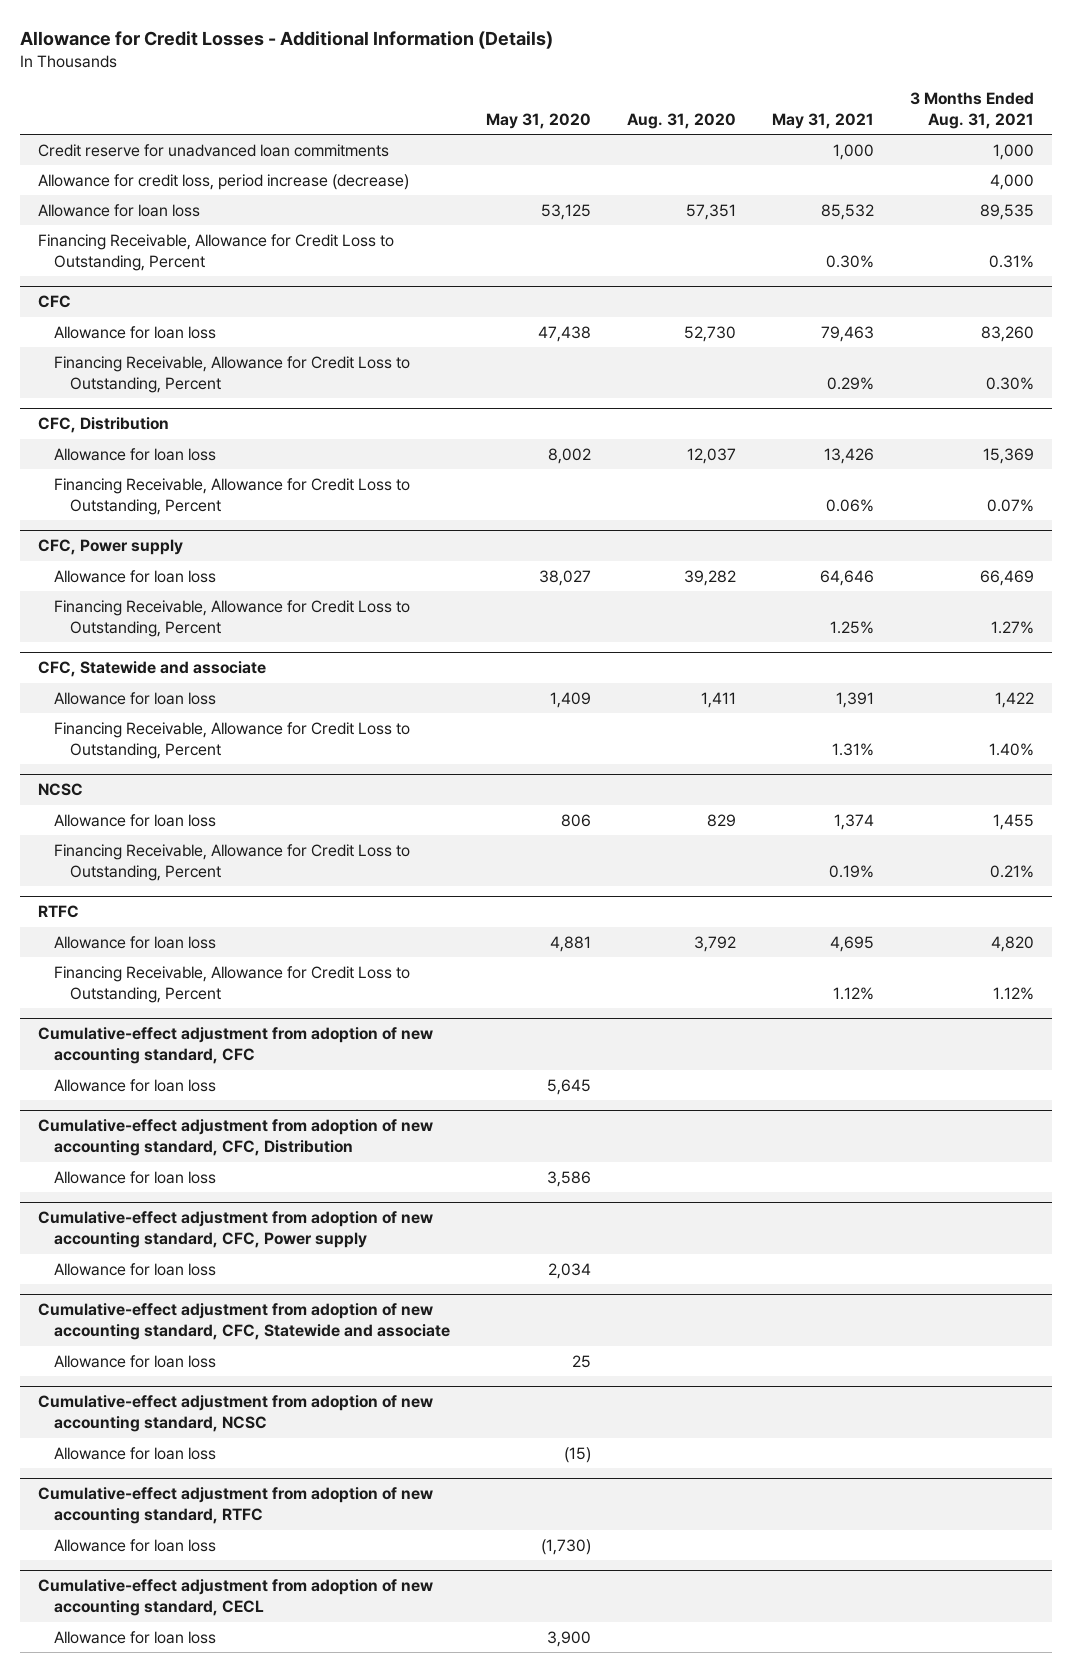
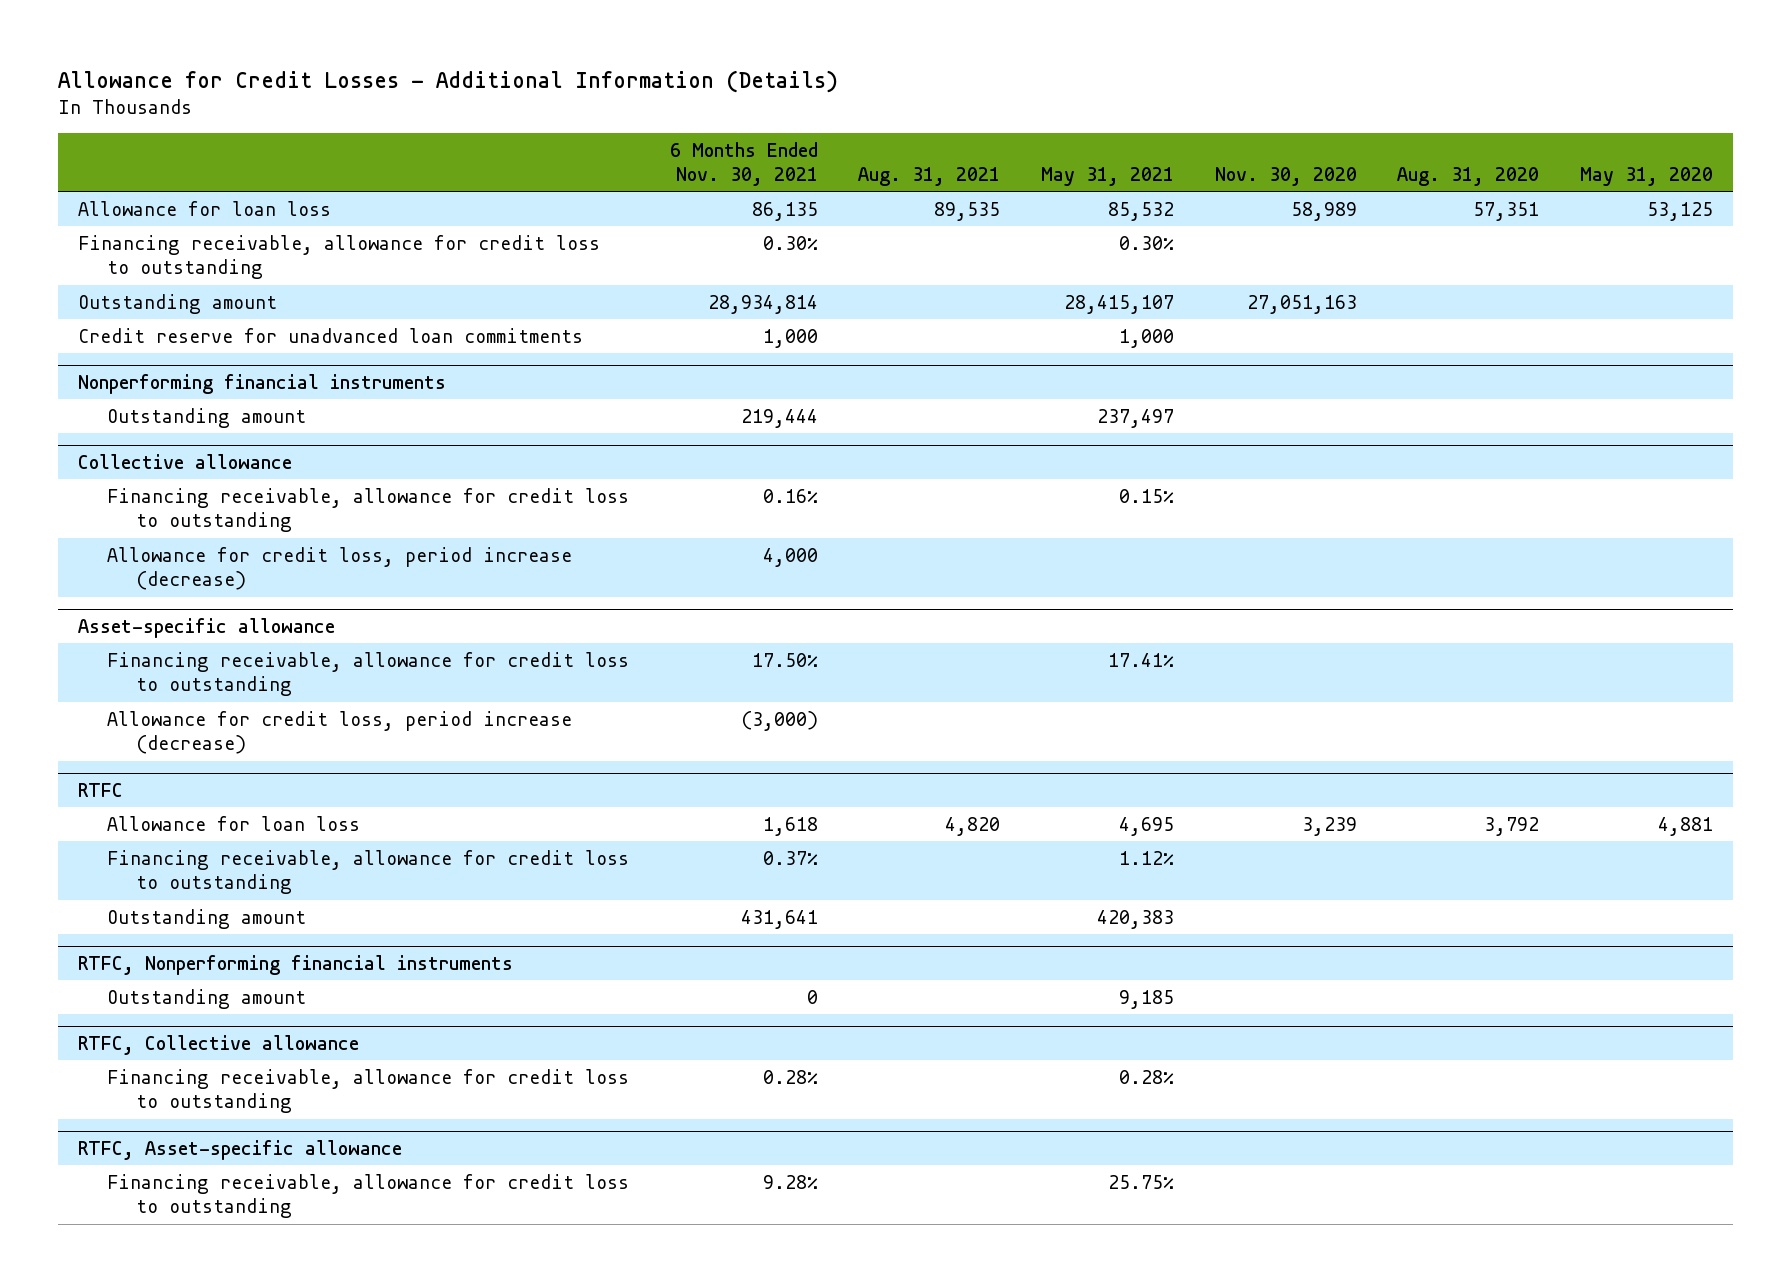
[910,92,1035,129] 3 Months Ended Aug. 31, 2021 -> none
none -> [669,141,818,187] 6 Months Ended Nov. 30, 2021
none -> [858,167,1001,187] Aug. 31, 2021
none -> [1214,167,1357,187] Nov. 30, 2020
[38,203,201,217] Allowance for loan loss -> [77,200,331,216] Allowance for loan loss
none -> [77,234,600,280] Financing receivable, allowance for credit loss to outstanding
none -> [77,293,277,314] Outstanding amount
none -> [77,373,446,394] Nonperforming financial instruments
none -> [106,407,306,428] Outstanding amount
none -> [77,453,292,469] Collective allowance
none -> [106,487,629,533] Financing receivable, allowance for credit loss to outstanding
[38,295,72,309] CFC -> none
[54,325,217,339] Allowance for loan loss -> none
[54,355,411,393] Financing Receivable, Allowance for Credit Loss to Outstanding, Percent -> none
[38,417,170,434] CFC, Distribution -> none
[54,447,217,461] Allowance for loan loss -> none
[54,477,411,515] Financing Receivable, Allowance for Credit Loss to Outstanding, Percent -> none
[38,539,184,556] CFC, Power supply -> none
[54,569,217,583] Allowance for loan loss -> none
[54,599,411,637] Financing Receivable, Allowance for Credit Loss to Outstanding, Percent -> none
[38,661,267,678] CFC, Statewide and associate -> none
[54,691,217,705] Allowance for loan loss -> none
[54,721,411,759] Financing Receivable, Allowance for Credit Loss to Outstanding, Percent -> none
[38,783,84,797] NCSC -> none
[54,813,217,827] Allowance for loan loss -> none
[54,843,411,881] Financing Receivable, Allowance for Credit Loss to Outstanding, Percent -> none
none -> [77,617,335,638] Asset-specific allowance
[38,233,395,271] Financing Receivable, Allowance for Credit Loss to Outstanding, Percent -> [106,651,629,697] Financing receivable, allowance for credit loss to outstanding
[826,254,875,268] 0.30% -> [1108,652,1175,667] 17.41%
none -> [106,710,572,755] Allowance for credit loss, period increase (decrease)
[38,1027,434,1065] Cumulative-effect adjustment from adoption of new accounting standard, CFC -> none
[54,1078,217,1092] Allowance for loan loss -> none
[38,1119,434,1157] Cumulative-effect adjustment from adoption of new accounting standard, CFC, Distribution -> none
[54,1170,217,1184] Allowance for loan loss -> none
[38,1211,434,1249] Cumulative-effect adjustment from adoption of new accounting standard, CFC, Power supply -> none
[54,1262,217,1276] Allowance for loan loss -> none
[38,1303,451,1341] Cumulative-effect adjustment from adoption of new accounting standard, CFC, Statewide and associate -> none
[54,1354,217,1368] Allowance for loan loss -> none
[38,1395,434,1433] Cumulative-effect adjustment from adoption of new accounting standard, NCSC -> none
[54,1446,217,1460] Allowance for loan loss -> none
[38,1487,434,1525] Cumulative-effect adjustment from adoption of new accounting standard, RTFC -> none
[54,1538,217,1552] Allowance for loan loss -> none
[38,1579,434,1617] Cumulative-effect adjustment from adoption of new accounting standard, CECL -> none
[54,1630,217,1644] Allowance for loan loss -> none
[54,965,411,1003] Financing Receivable, Allowance for Credit Loss to Outstanding, Percent -> [106,849,629,895] Financing receivable, allowance for credit loss to outstanding
none -> [106,908,306,929] Outstanding amount
none -> [77,954,513,975] RTFC, Nonperforming financial instruments
none -> [106,988,306,1009] Outstanding amount
none -> [77,1034,359,1055] RTFC, Collective allowance
none -> [106,1068,629,1114] Financing receivable, allowance for credit loss to outstanding
none -> [77,1139,402,1160] RTFC, Asset-specific allowance
none -> [106,1173,629,1219] Financing receivable, allowance for credit loss to outstanding

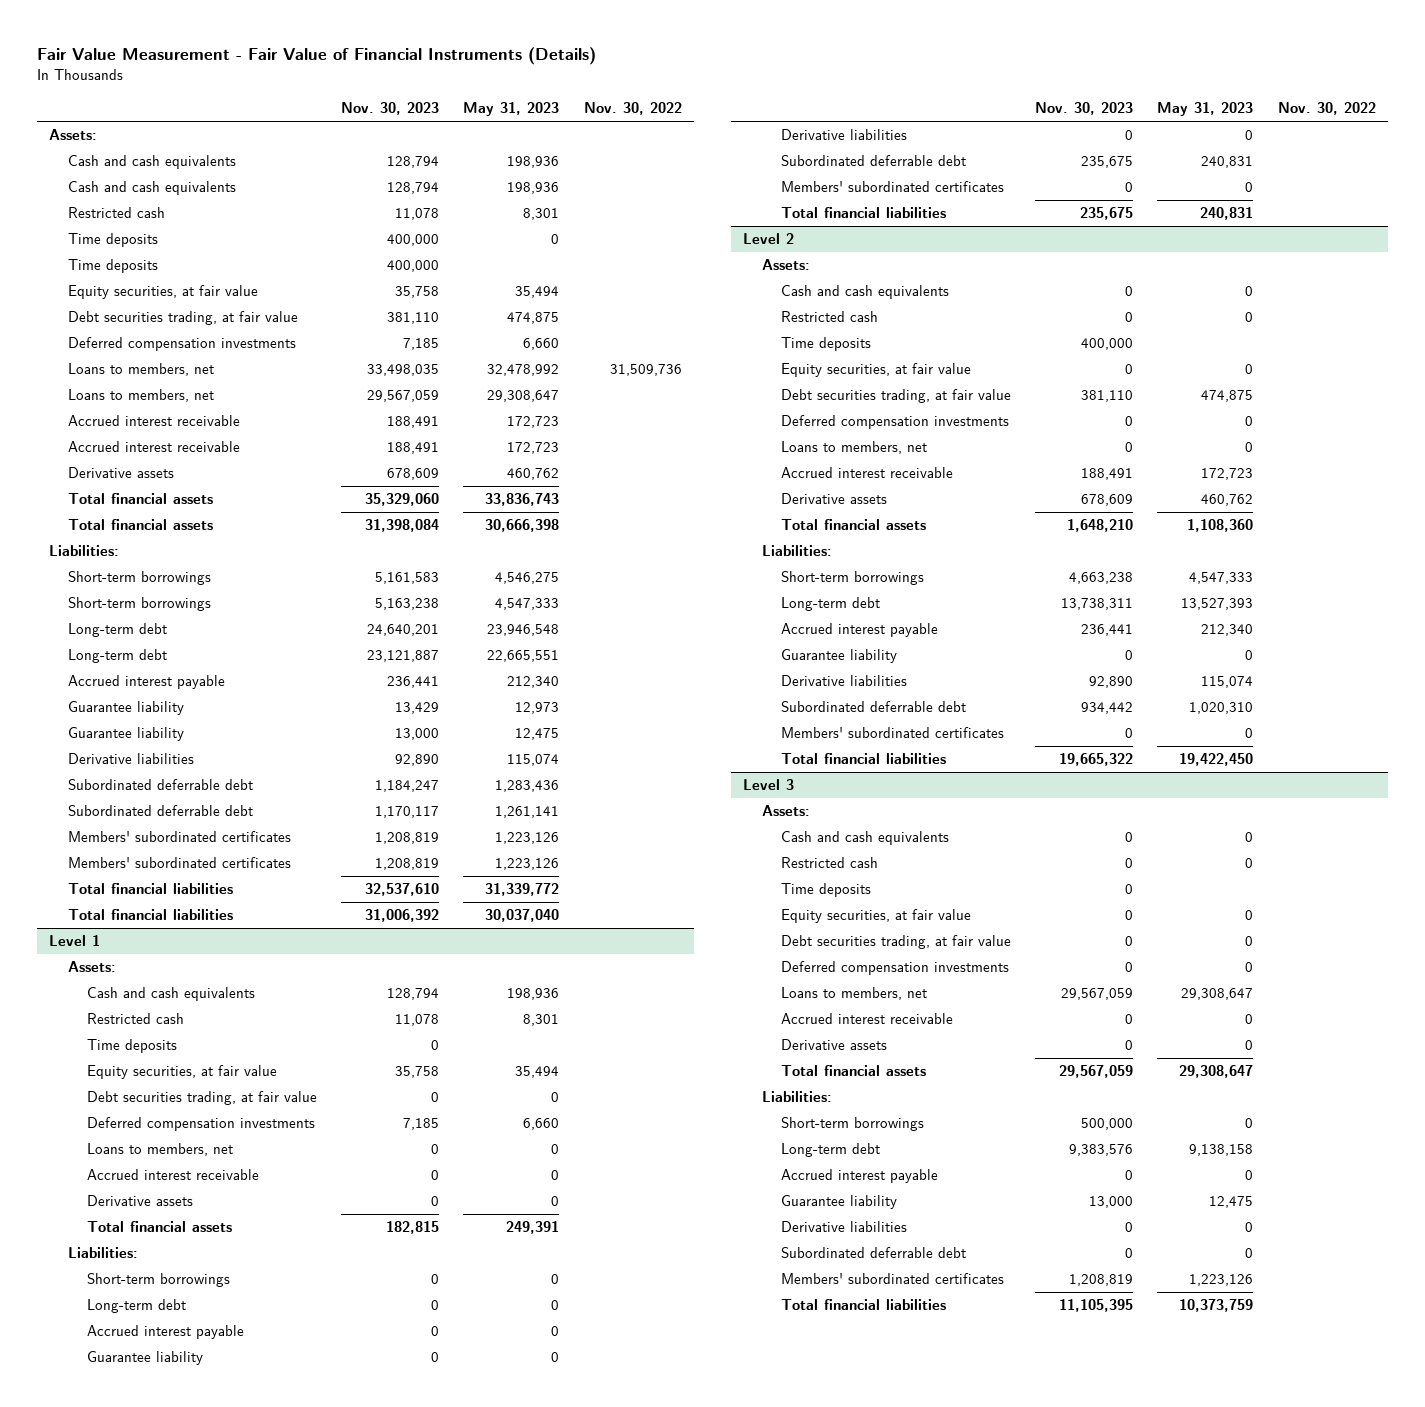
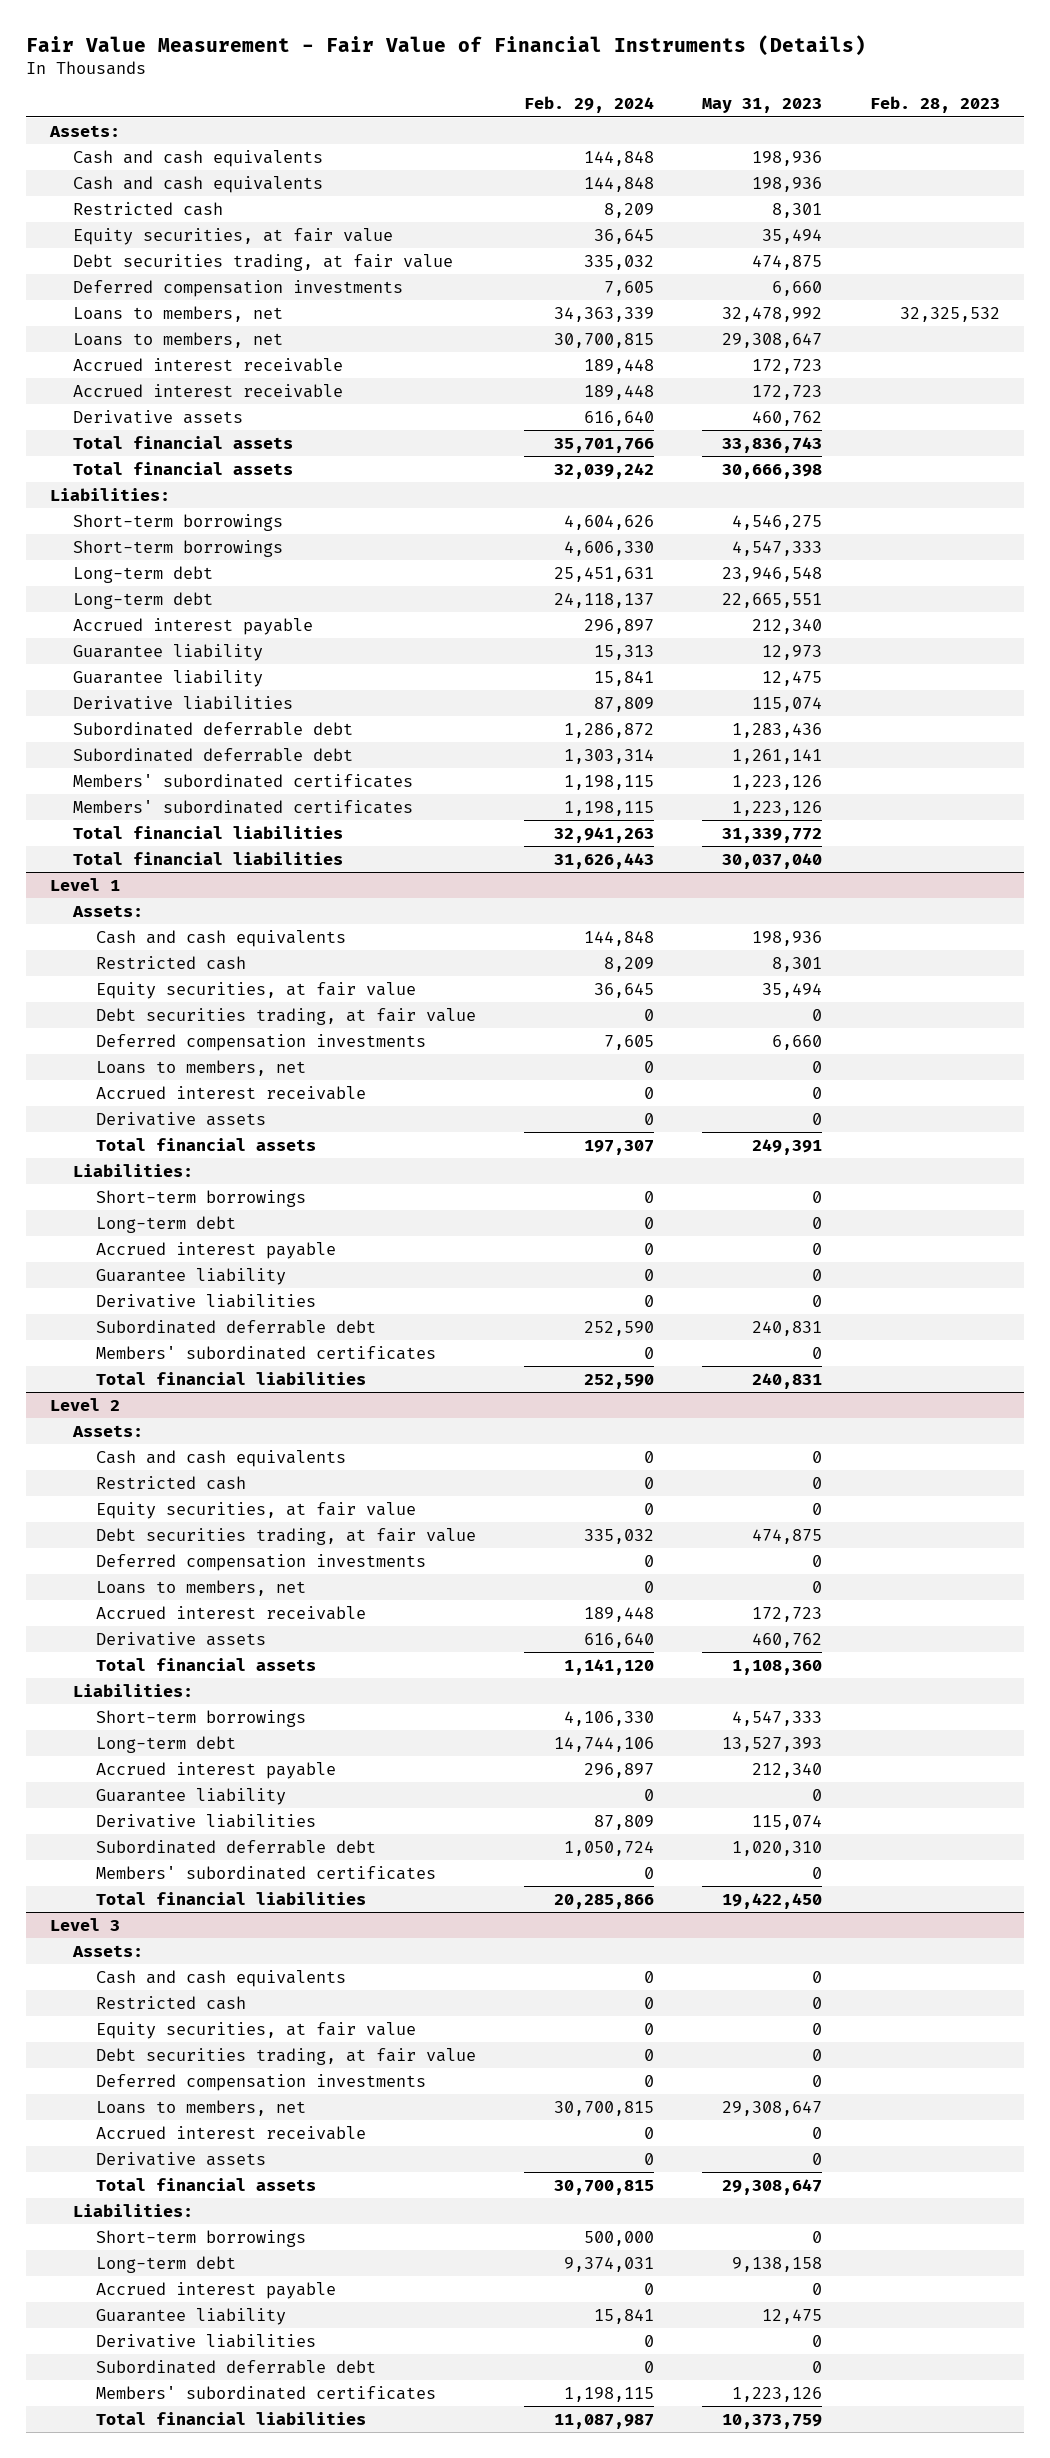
[340,102,439,116] Nov. 30, 2023 -> none
[583,102,682,116] Nov. 30, 2022 -> none
none -> [524,96,655,114] Feb. 29, 2024
none -> [870,96,1001,114] Feb. 28, 2023
[67,233,158,248] Time deposits -> none
[67,259,158,274] Time deposits -> none
[86,1039,177,1054] Time deposits -> none
[780,337,871,352] Time deposits -> none
[780,883,871,898] Time deposits -> none

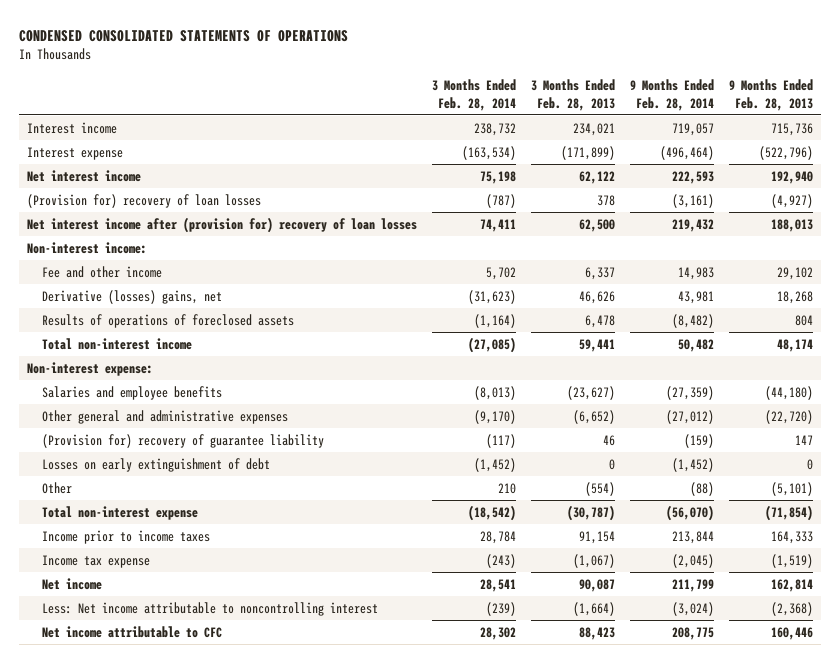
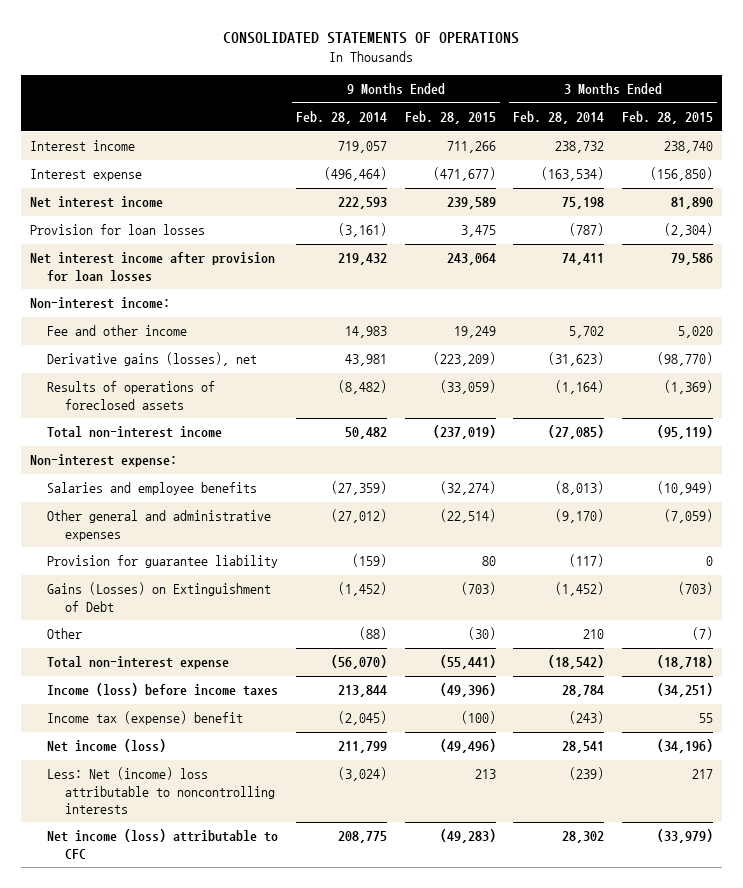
[19,29,349,42] CONDENSED CONSOLIDATED STATEMENTS OF OPERATIONS -> [223,32,520,45] CONSOLIDATED STATEMENTS OF OPERATIONS
[531,78,616,111] 3 Months Ended Feb. 28, 2013 -> none
[729,78,814,111] 9 Months Ended Feb. 28, 2013 -> none
none -> [404,111,496,125] Feb. 28, 2015
none -> [622,111,714,125] Feb. 28, 2015
[27,194,262,209] (Provision for) recovery of loan losses -> [29,224,205,236] Provision for loan losses
[27,217,418,234] Net interest income after (provision for) recovery of loan losses -> [29,252,275,281] Net interest income after provision for loan losses
[41,290,222,305] Derivative (losses) gains, net -> [47,352,258,367] Derivative gains (losses), net
[41,434,324,449] (Provision for) recovery of guarantee liability -> [47,555,279,569] Provision for guarantee liability
[41,458,270,473] Losses on early extinguishment of debt -> [47,582,272,612] Gains (Losses) on Extinguishment of Debt
[41,530,210,545] Income prior to income taxes -> [47,683,279,697] Income (loss) before income taxes
[41,555,150,569] Income tax expense -> [47,711,244,726] Income tax (expense) benefit
[41,578,102,591] Net income -> [47,739,167,753] Net income (loss)
[41,602,378,617] Less: Net income attributable to noncontrolling interest -> [47,767,276,814] Less: Net (income) loss attributable to noncontrolling interests
[41,626,222,639] Net income attributable to CFC -> [47,829,279,859] Net income (loss) attributable to CFC

